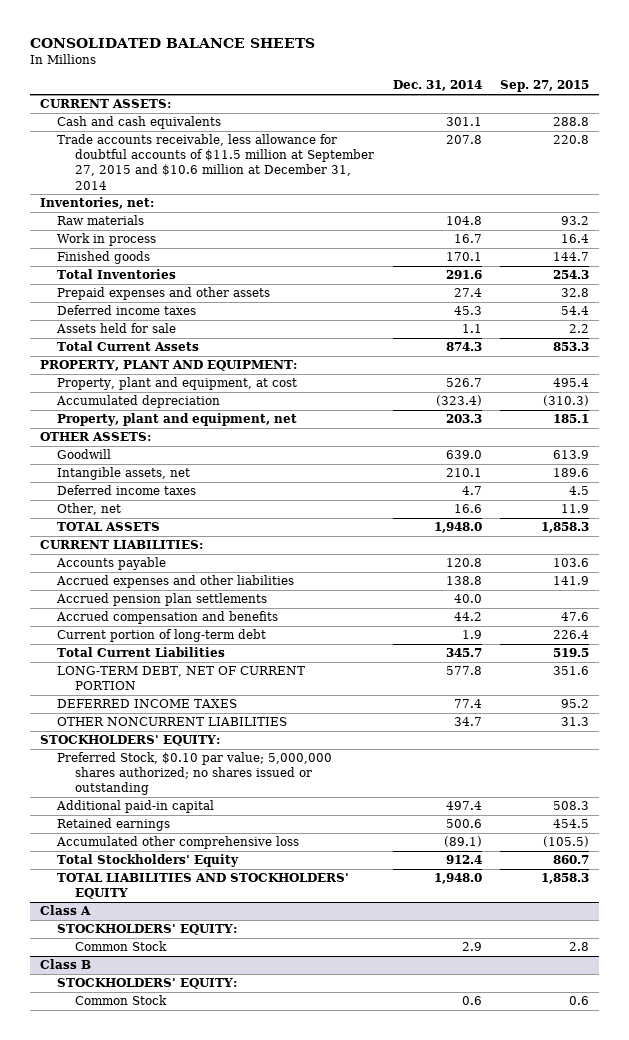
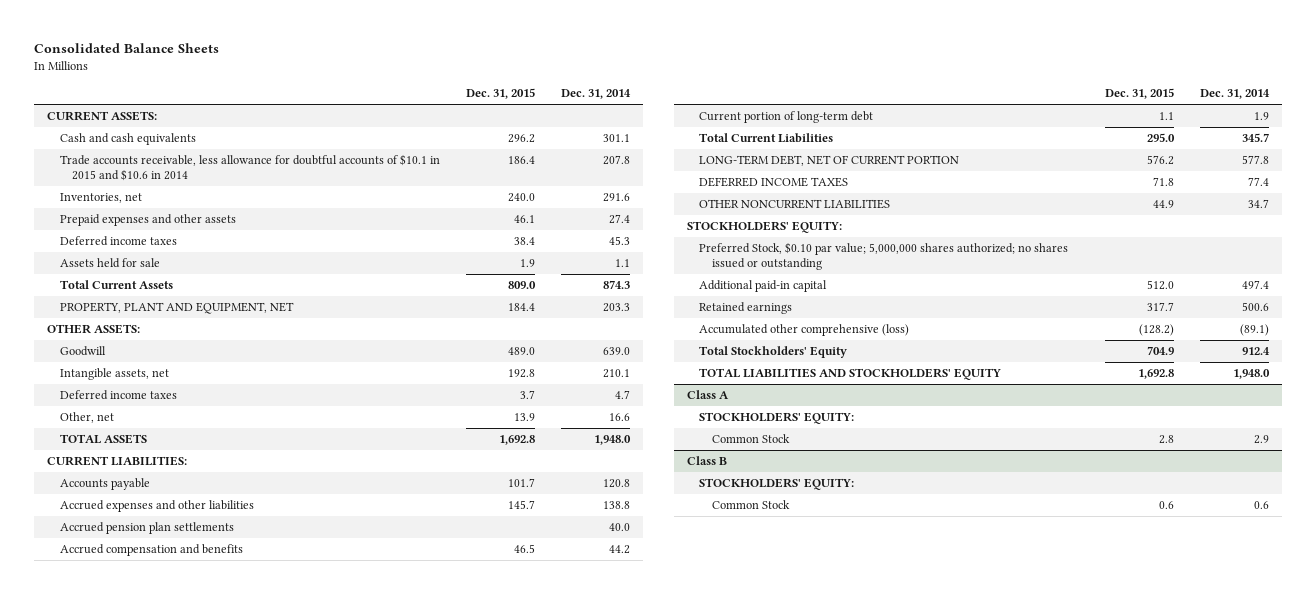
[30,38,316,49] CONSOLIDATED BALANCE SHEETS -> [34,43,220,54] Consolidated Balance Sheets
[500,80,590,93] Sep. 27, 2015 -> none
none -> [465,88,535,100] Dec. 31, 2015
[39,197,154,210] Inventories, net: -> none
[57,215,145,226] Raw materials -> none
[57,233,157,247] Work in process -> none
[57,251,151,265] Finished goods -> none
[57,134,374,190] Trade accounts receivable, less allowance for doubtful accounts of $11.5 million at September 27, 2015 and $10.6 million at December 31, 2014 -> [59,153,440,181] Trade accounts receivable, less allowance for doubtful accounts of $10.1 in 2015 and $10.6 in 2014
[57,269,177,280] Total Inventories -> [59,192,142,203] Inventories, net
[39,360,297,372] PROPERTY, PLANT AND EQUIPMENT: -> none
[57,377,298,391] Property, plant and equipment, at cost -> none
[56,395,221,409] Accumulated depreciation -> none
[57,413,298,427] Property, plant and equipment, net -> [59,301,294,314] PROPERTY, PLANT AND EQUIPMENT, NET
[56,836,300,850] Accumulated other comprehensive loss -> [699,323,910,336] Accumulated other comprehensive (loss)

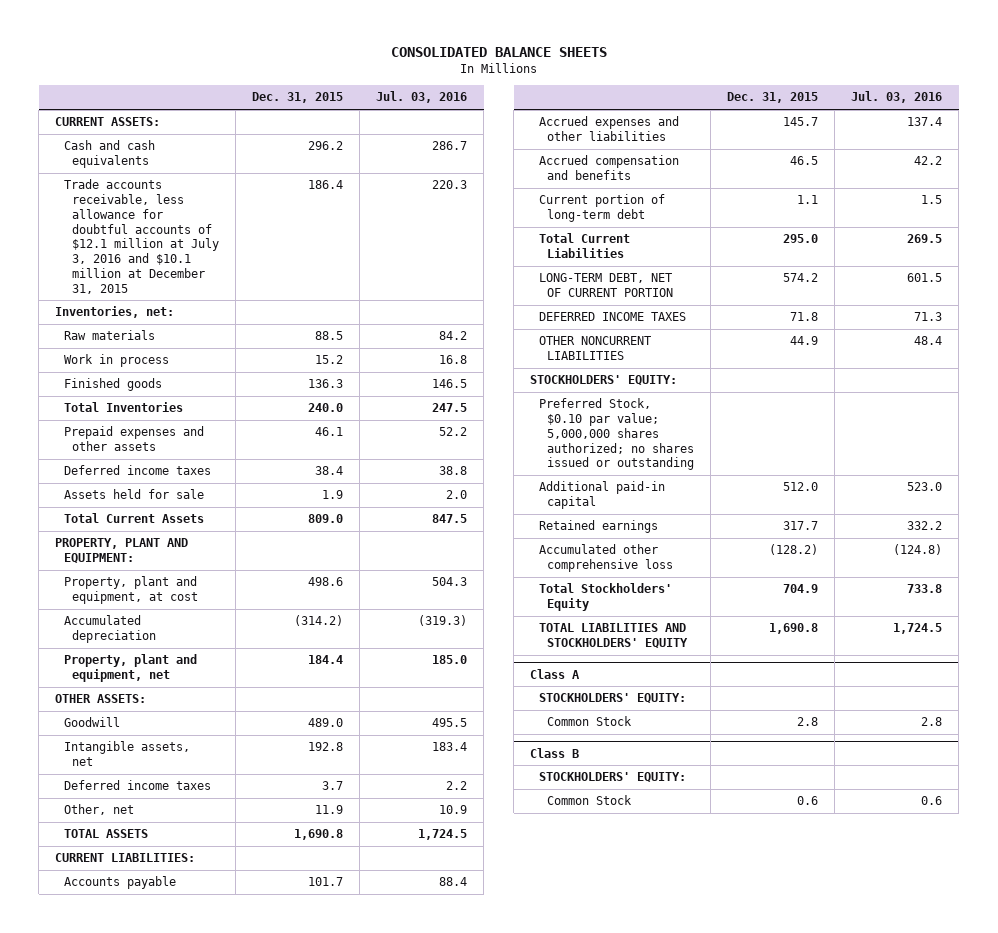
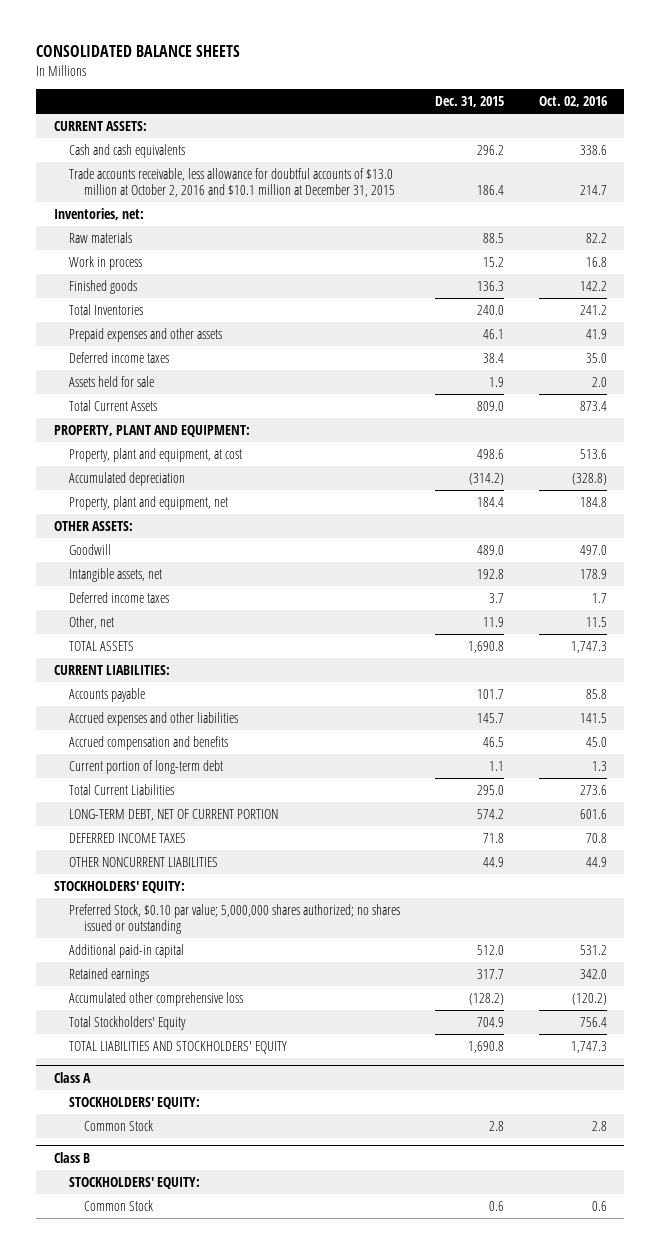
[376,91,468,104] Jul. 03, 2016 -> none
none -> [538,96,607,108] Oct. 02, 2016
[63,179,220,294] Trade accounts receivable, less allowance for doubtful accounts of $12.1 million at July 3, 2016 and $10.1 million at December 31, 2015 -> [69,167,396,197] Trade accounts receivable, less allowance for doubtful accounts of $13.0 million at October 2, 2016 and $10.1 million at December 31, 2015

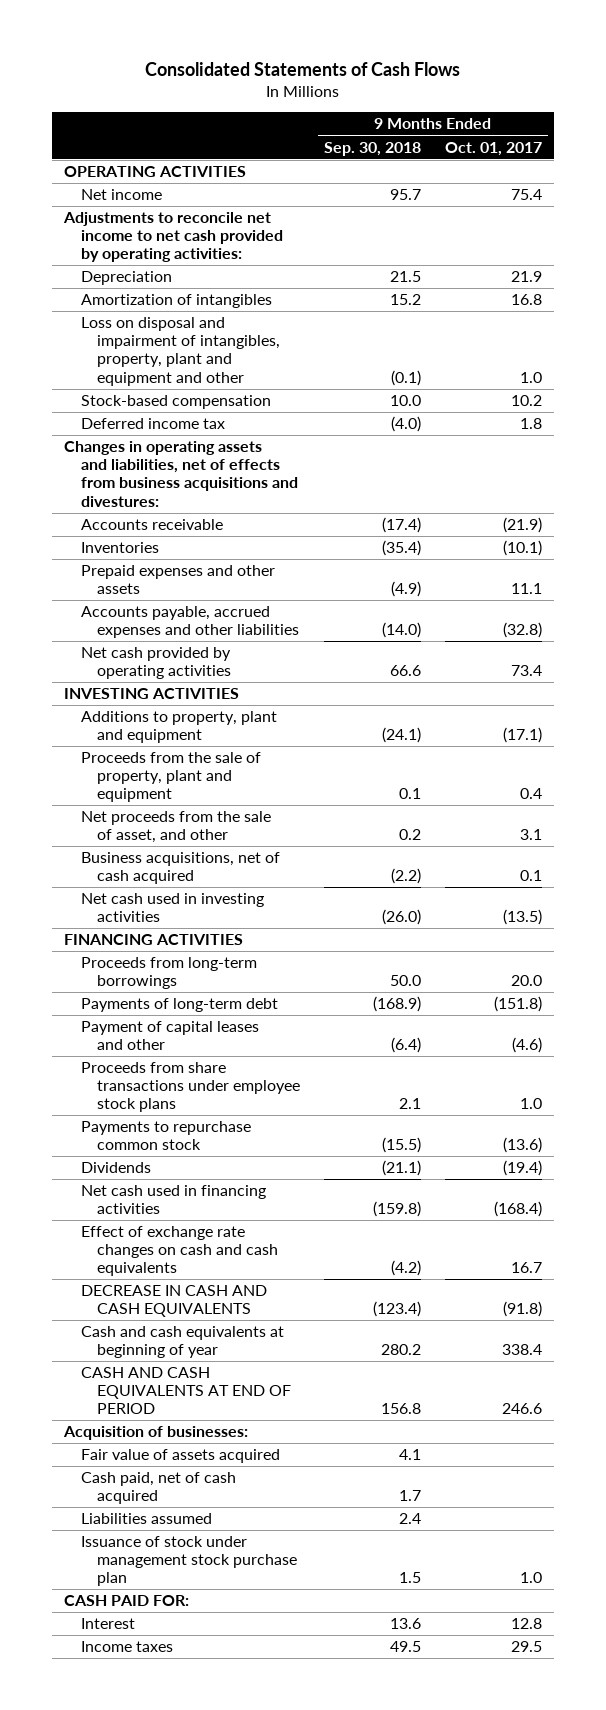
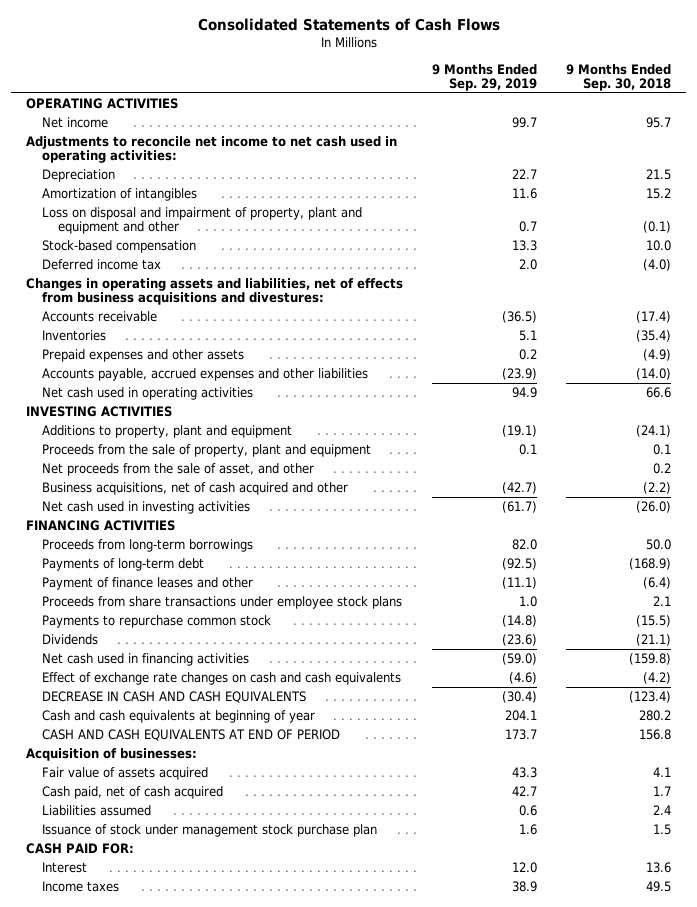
[445,141,543,156] Oct. 01, 2017 -> none
none -> [432,63,538,92] 9 Months Ended Sep. 29, 2019
[63,212,283,263] Adjustments to reconcile net income to net cash provided by operating activities: -> [25,135,397,164] Adjustments to reconcile net income to net cash used in operating activities:
[80,317,281,386] Loss on disposal and impairment of intangibles, property, plant and equipment and other -> [41,206,362,235] Loss on disposal and impairment of property, plant and equipment and other
[80,647,232,680] Net cash provided by operating activities -> [41,386,253,400] Net cash used in operating activities
[80,852,280,885] Business acquisitions, net of cash acquired -> [41,481,348,495] Business acquisitions, net of cash acquired and other
[80,1021,259,1051] Payment of capital leases and other -> [41,576,253,590] Payment of finance leases and other

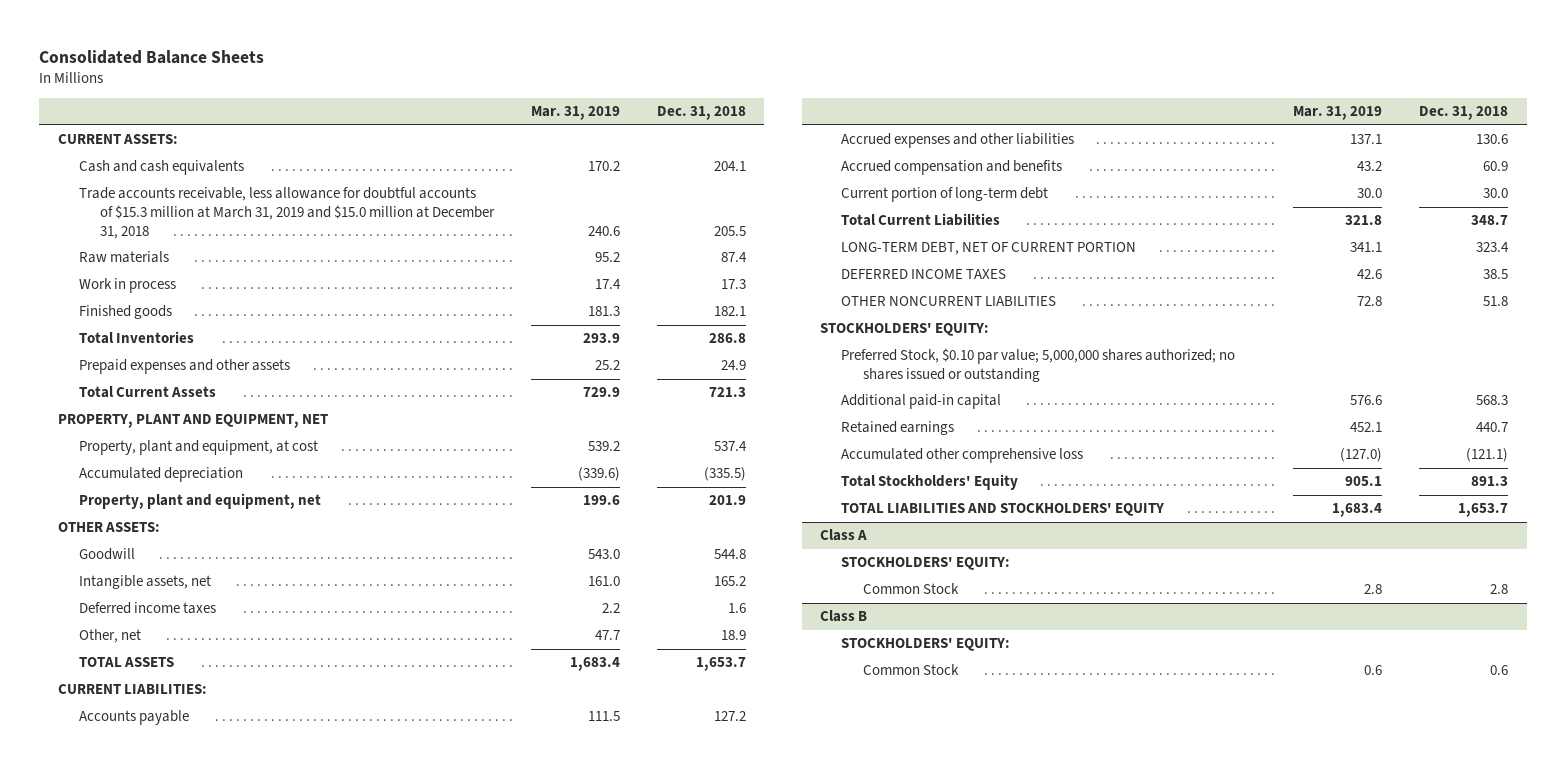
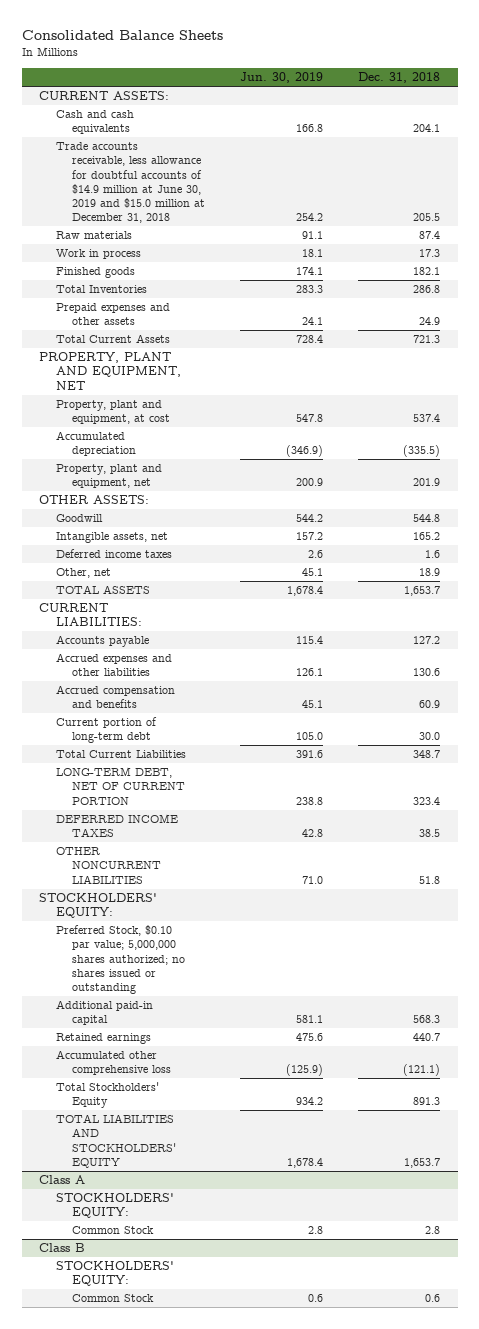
[531,106,621,121] Mar. 31, 2019 -> none
none -> [240,72,324,84] Jun. 30, 2019
[78,187,496,239] Trade accounts receivable, less allowance for doubtful accounts of $15.3 million at March 31, 2019 and $15.0 million at December 31, 2018 -> [55,142,205,224] Trade accounts receivable, less allowance for doubtful accounts of $14.9 million at June 30, 2019 and $15.0 million at December 31, 2018

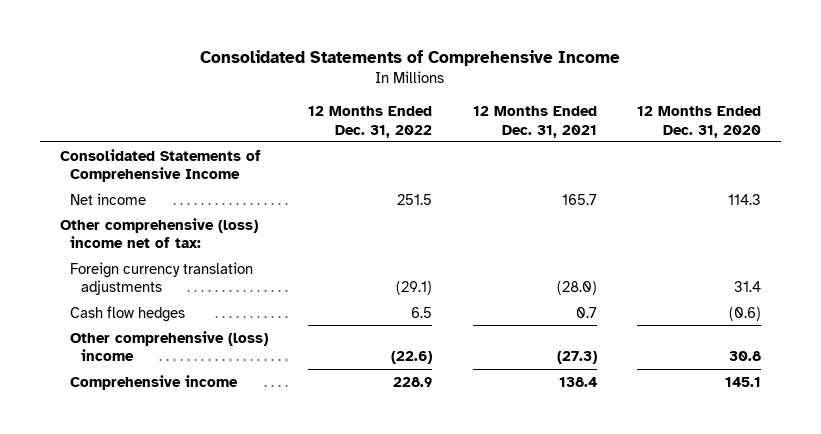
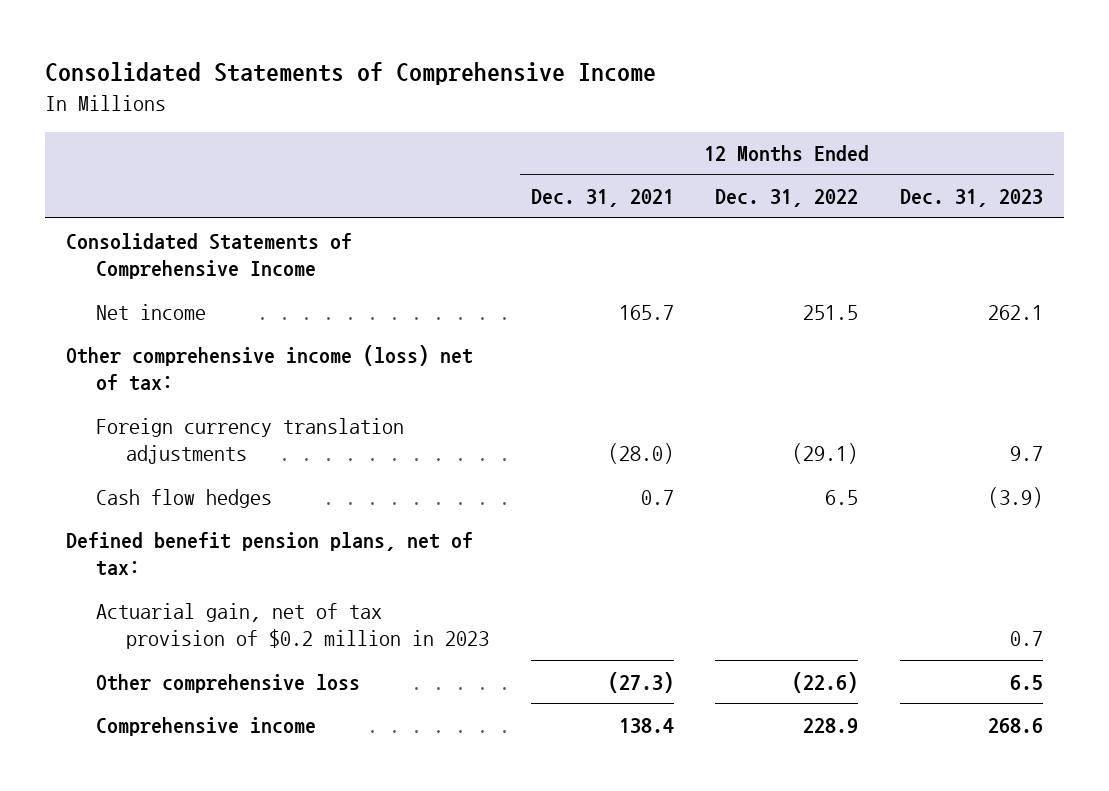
[636,105,761,138] 12 Months Ended Dec. 31, 2020 -> none
none -> [900,189,1044,208] Dec. 31, 2023
[59,217,258,249] Other comprehensive (loss) income net of tax: -> [66,344,474,392] Other comprehensive income (loss) net of tax:
none -> [66,531,474,577] Defined benefit pension plans, net of tax:
none -> [96,602,489,650] Actuarial gain, net of tax provision of $0.2 million in 2023
[70,330,269,362] Other comprehensive (loss) income -> [96,673,361,693] Other comprehensive loss

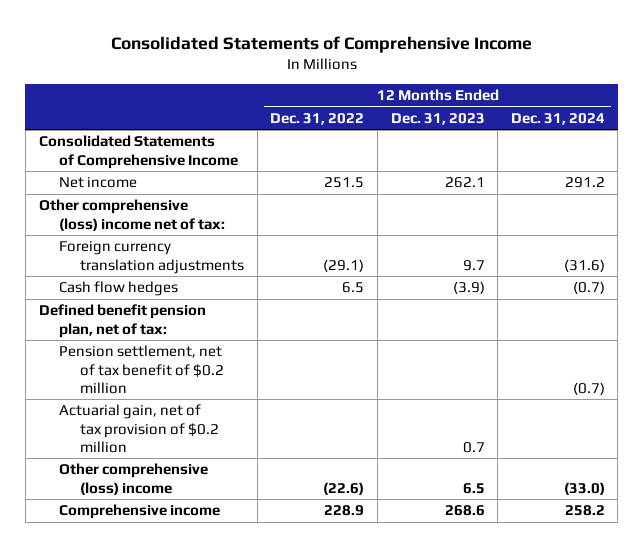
[530,189,674,208] Dec. 31, 2021 -> none
none -> [510,112,605,125] Dec. 31, 2024
[66,344,474,392] Other comprehensive income (loss) net of tax: -> [38,199,226,231] Other comprehensive (loss) income net of tax:
[66,531,474,577] Defined benefit pension plans, net of tax: -> [38,304,206,338] Defined benefit pension plan, net of tax:
none -> [59,345,225,394] Pension settlement, net of tax benefit of $0.2 million
[96,602,489,650] Actuarial gain, net of tax provision of $0.2 million in 2023 -> [59,404,220,453] Actuarial gain, net of tax provision of $0.2 million
[96,673,361,693] Other comprehensive loss -> [59,463,209,495] Other comprehensive (loss) income

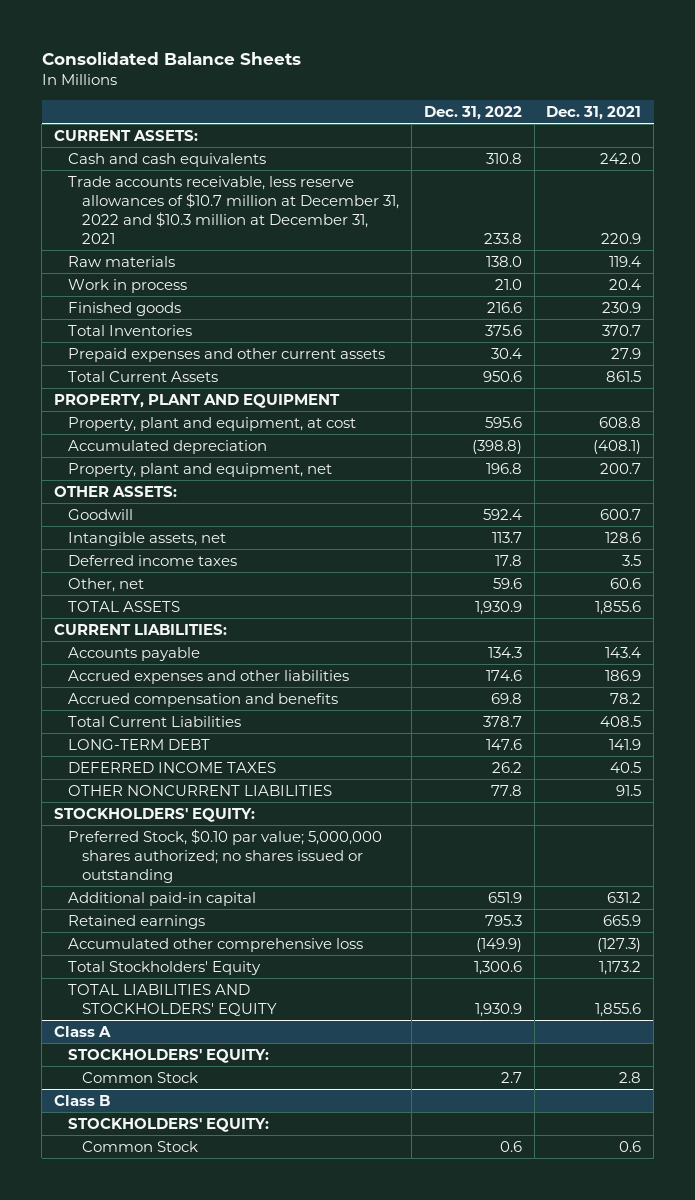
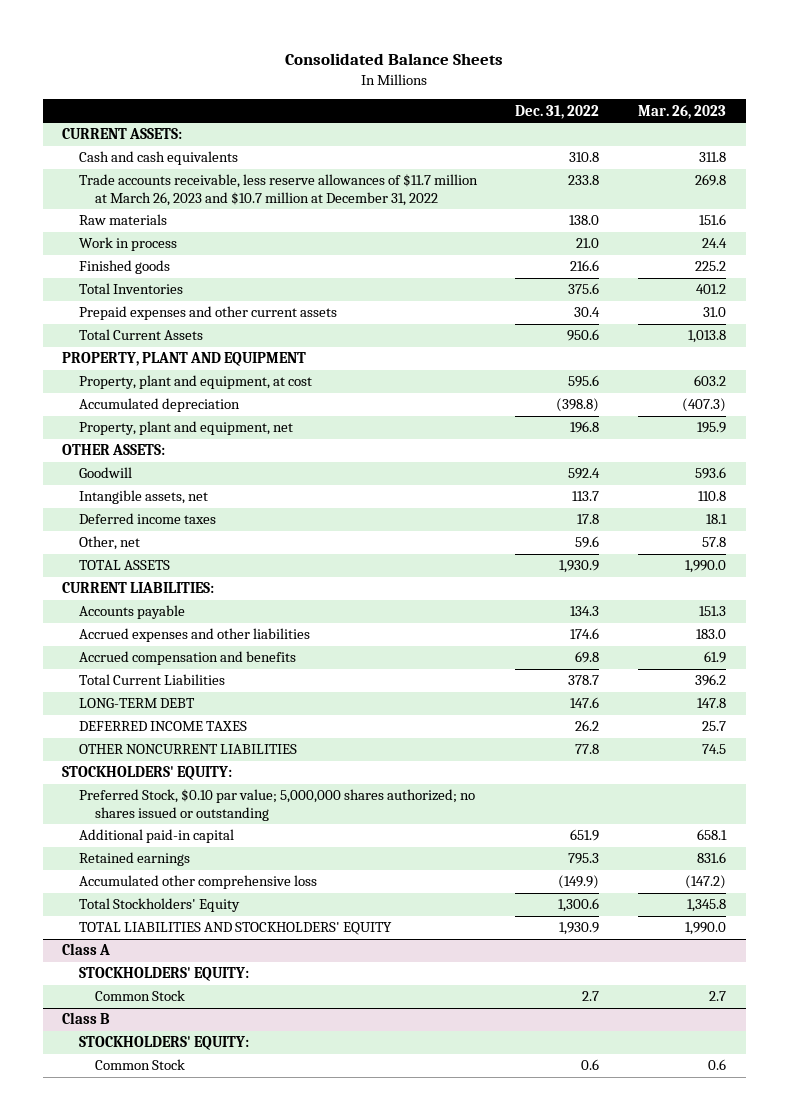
[546,105,642,120] Dec. 31, 2021 -> none
none -> [638,104,727,119] Mar. 26, 2023
[67,175,399,244] Trade accounts receivable, less reserve allowances of $10.7 million at December 31, 2022 and $10.3 million at December 31, 2021 -> [78,174,478,206] Trade accounts receivable, less reserve allowances of $11.7 million at March 26, 2023 and $10.7 million at December 31, 2022

